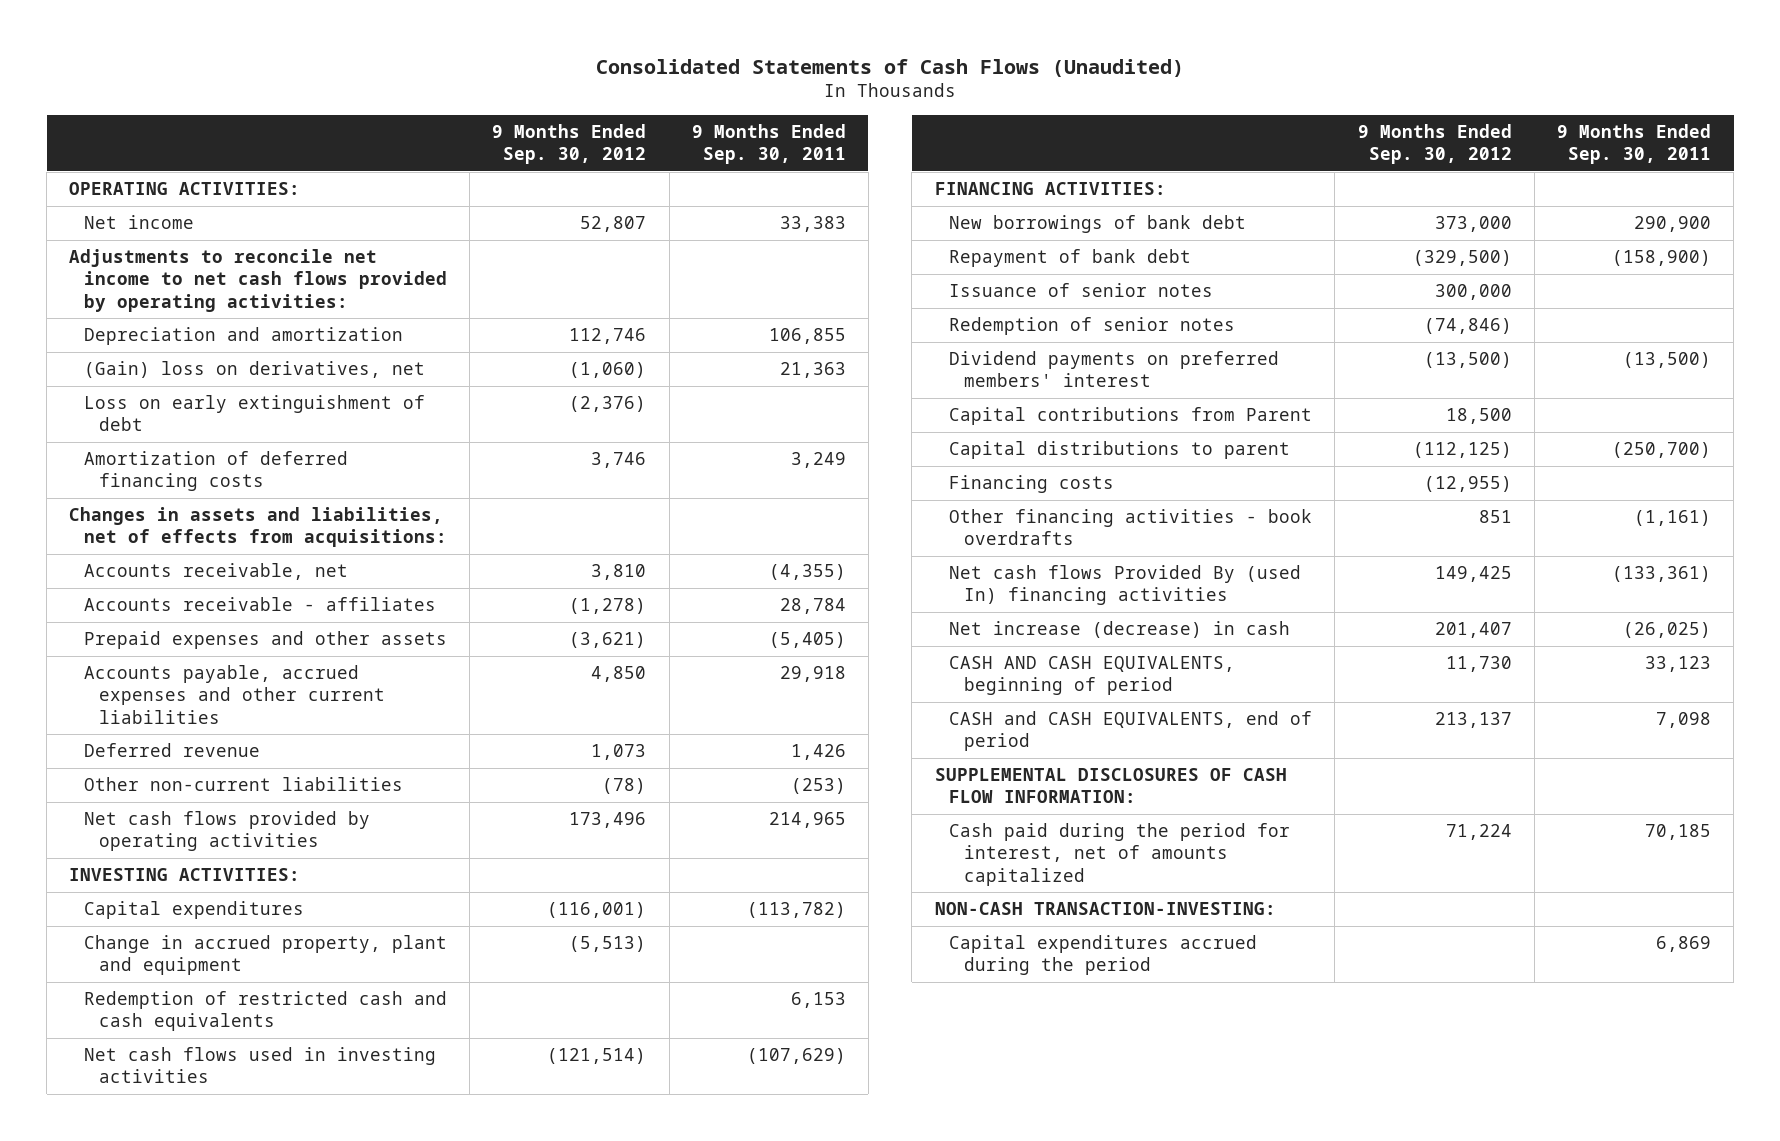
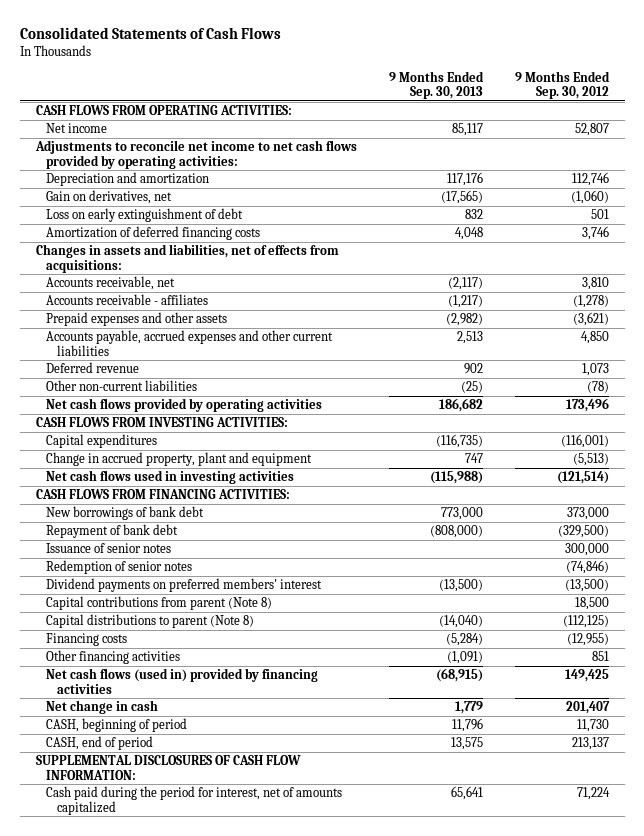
[596,58,1185,77] Consolidated Statements of Cash Flows (Unaudited) -> [19,27,281,40] Consolidated Statements of Cash Flows
[691,123,846,165] 9 Months Ended Sep. 30, 2011 -> none
none -> [388,70,484,100] 9 Months Ended Sep. 30, 2013
[69,182,301,196] OPERATING ACTIVITIES: -> [35,105,292,116] CASH FLOWS FROM OPERATING ACTIVITIES:
[84,361,426,379] (Gain) loss on derivatives, net -> [46,190,173,205] Gain on derivatives, net
[569,396,647,413] (2,376) -> [590,209,609,220] 501
[69,868,301,882] INVESTING ACTIVITIES: -> [35,417,288,428] CASH FLOWS FROM INVESTING ACTIVITIES:
[84,991,448,1032] Redemption of restricted cash and cash equivalents -> none
[934,182,1166,196] FINANCING ACTIVITIES: -> [35,489,290,500] CASH FLOWS FROM FINANCING ACTIVITIES:
[949,407,1313,426] Capital contributions from Parent -> [46,596,273,611] Capital contributions from parent (Note 8)
[949,441,1291,460] Capital distributions to parent -> [46,614,255,629] Capital distributions to parent (Note 8)
[949,509,1313,546] Other financing activities - book overdrafts -> [46,650,181,665] Other financing activities
[949,565,1302,606] Net cash flows Provided By (used In) financing activities -> [46,668,319,694] Net cash flows (used in) provided by financing activities
[949,621,1291,639] Net increase (decrease) in cash -> [46,700,159,715] Net change in cash
[949,656,1236,696] CASH AND CASH EQUIVALENTS, beginning of period -> [46,718,188,733] CASH, beginning of period
[949,711,1313,752] CASH and CASH EQUIVALENTS, end of period -> [46,736,154,751] CASH, end of period
[934,902,1276,916] NON-CASH TRANSACTION-INVESTING: -> none
[949,935,1258,976] Capital expenditures accrued during the period -> none

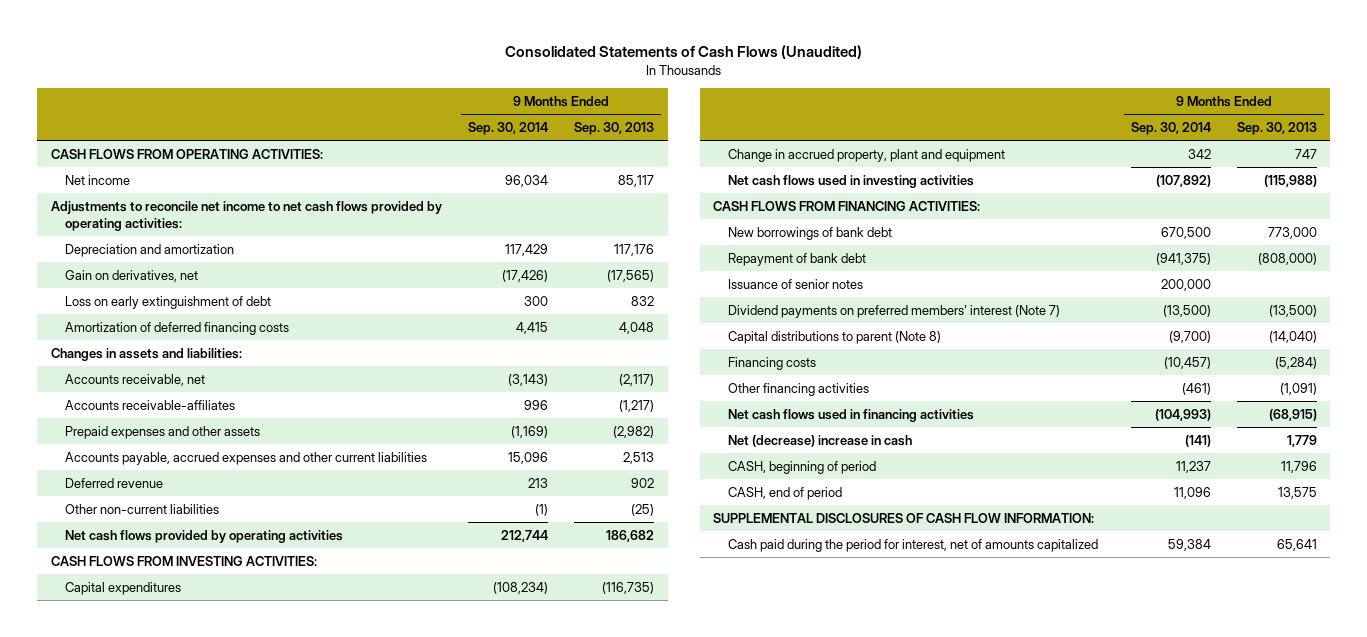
[19,27,281,40] Consolidated Statements of Cash Flows -> [504,45,862,60] Consolidated Statements of Cash Flows (Unaudited)
[514,70,610,100] 9 Months Ended Sep. 30, 2012 -> none
none -> [467,121,548,135] Sep. 30, 2014
[35,244,339,273] Changes in assets and liabilities, net of effects from acquisitions: -> [50,347,242,361] Changes in assets and liabilities:
[46,294,209,306] Accounts receivable - affiliates -> [65,399,236,410] Accounts receivable-affiliates
[46,560,193,575] Redemption of senior notes -> none
[46,596,273,611] Capital contributions from parent (Note 8) -> none
[46,578,323,593] Dividend payments on preferred members' interest -> [727,304,1060,318] Dividend payments on preferred members' interest (Note 7)
[46,668,319,694] Net cash flows (used in) provided by financing activities -> [727,408,974,422] Net cash flows used in financing activities
[46,700,159,715] Net change in cash -> [727,434,912,447] Net (decrease) increase in cash

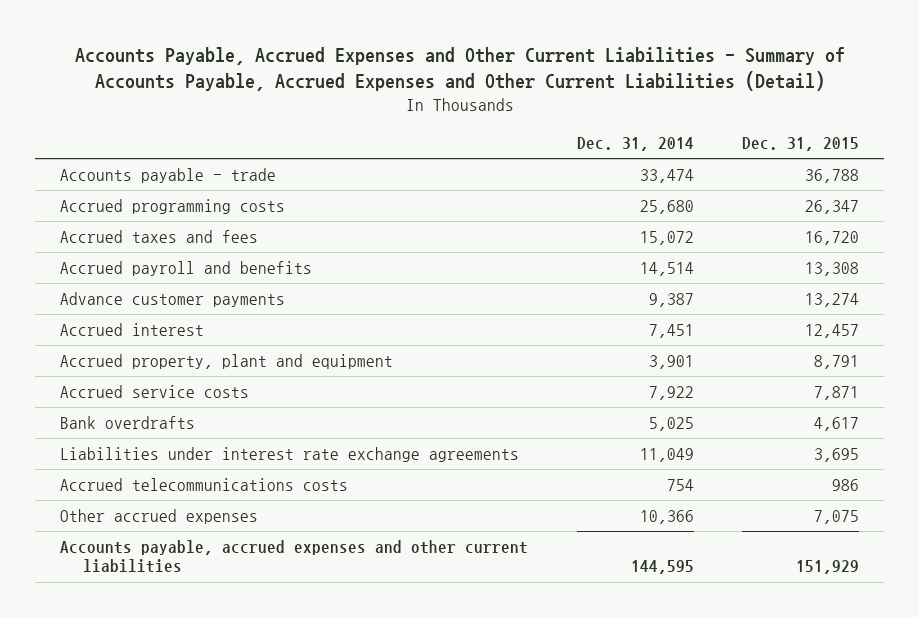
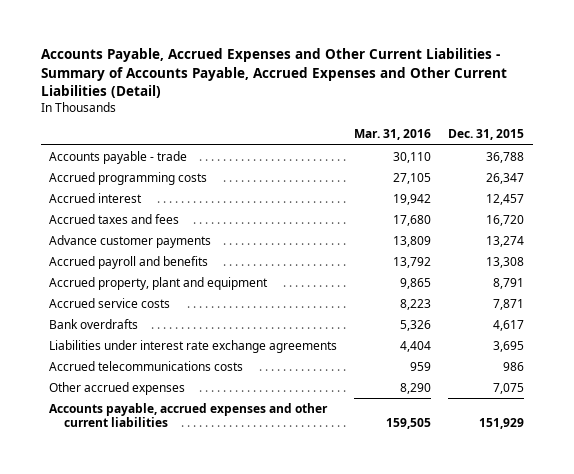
[576,136,694,151] Dec. 31, 2014 -> none
none -> [354,129,432,141] Mar. 31, 2016
[59,323,204,337] Accrued interest -> [49,192,143,203] Accrued interest
[59,261,312,277] Accrued payroll and benefits -> [49,255,209,269] Accrued payroll and benefits

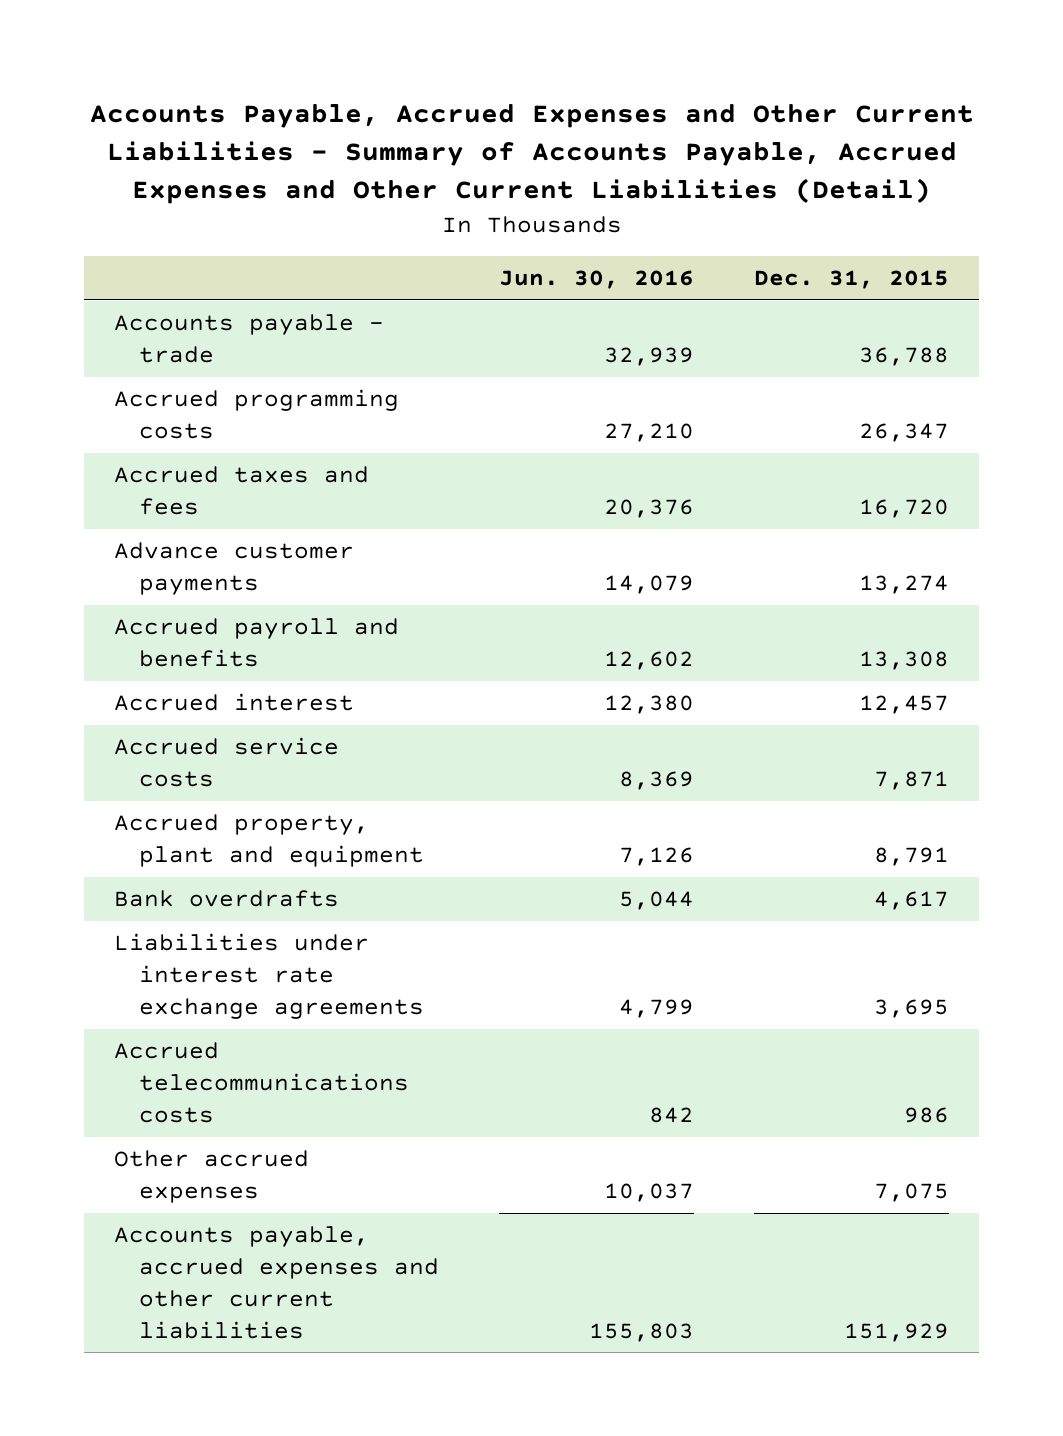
[354,129,432,141] Mar. 31, 2016 -> none
none -> [499,270,695,290] Jun. 30, 2016
[49,192,143,203] Accrued interest -> [114,693,355,712] Accrued interest
[49,276,269,290] Accrued property, plant and equipment -> [114,814,425,868] Accrued property, plant and equipment

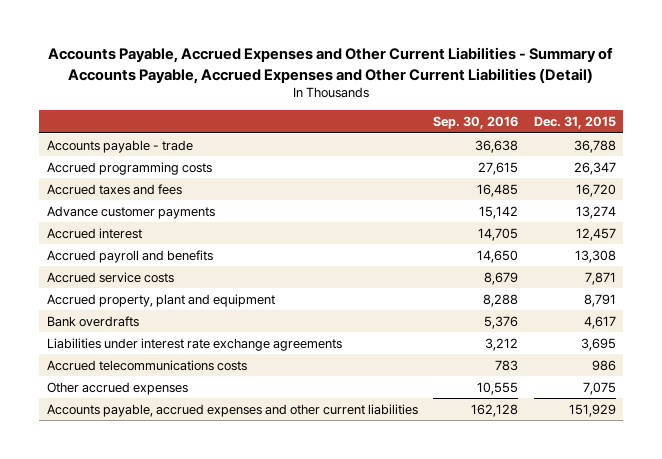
[499,270,695,290] Jun. 30, 2016 -> none
none -> [433,116,519,130] Sep. 30, 2016
[114,618,400,668] Accrued payroll and benefits -> [46,249,213,263] Accrued payroll and benefits

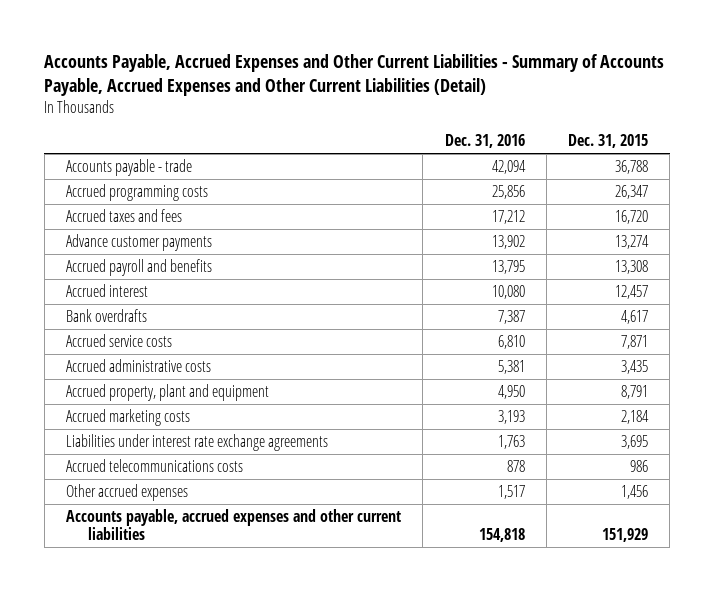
[433,116,519,130] Sep. 30, 2016 -> none
none -> [444,134,525,149] Dec. 31, 2016
[46,227,142,239] Accrued interest -> [65,284,148,298] Accrued interest
[46,315,139,327] Bank overdrafts -> [65,309,147,323] Bank overdrafts
none -> [65,359,211,373] Accrued administrative costs
none -> [65,409,190,427] Accrued marketing costs
[582,381,616,395] 7,075 -> [621,485,649,500] 1,456

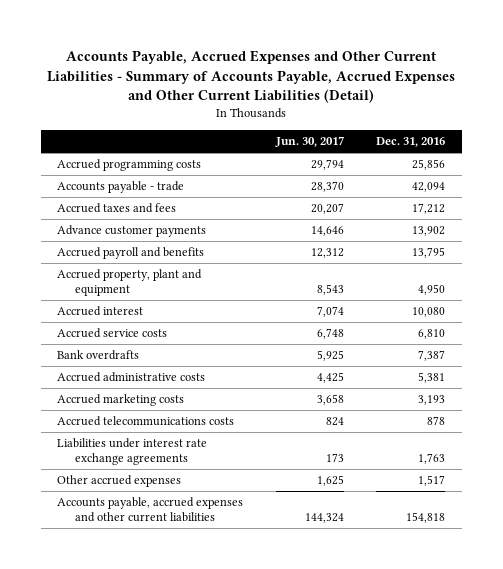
[568,134,649,149] Dec. 31, 2015 -> none
none -> [274,136,344,148] Jun. 30, 2017
[65,159,192,177] Accounts payable - trade -> [57,181,185,194] Accounts payable - trade
[65,384,269,402] Accrued property, plant and equipment -> [57,269,203,297] Accrued property, plant and equipment
[65,309,147,323] Bank overdrafts -> [57,350,140,361] Bank overdrafts
[65,434,328,452] Liabilities under interest rate exchange agreements -> [57,438,208,466] Liabilities under interest rate exchange agreements

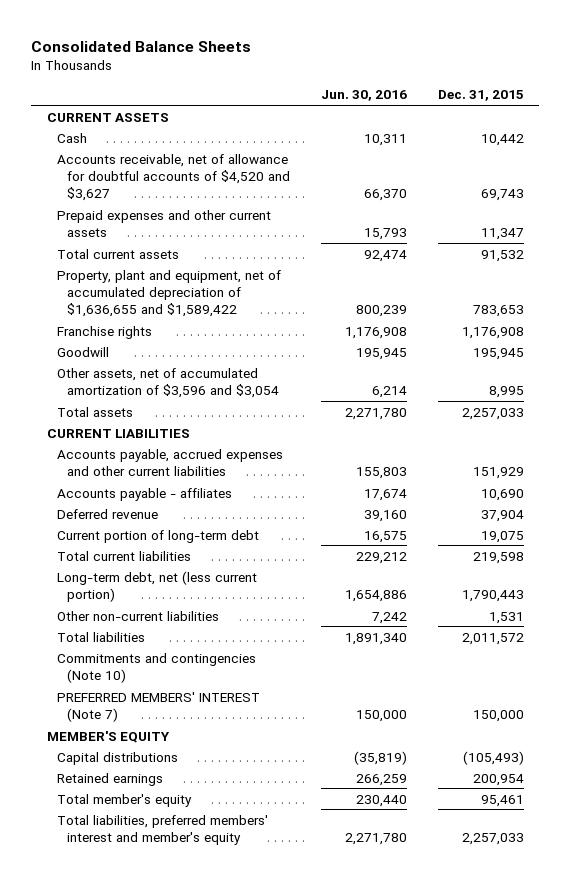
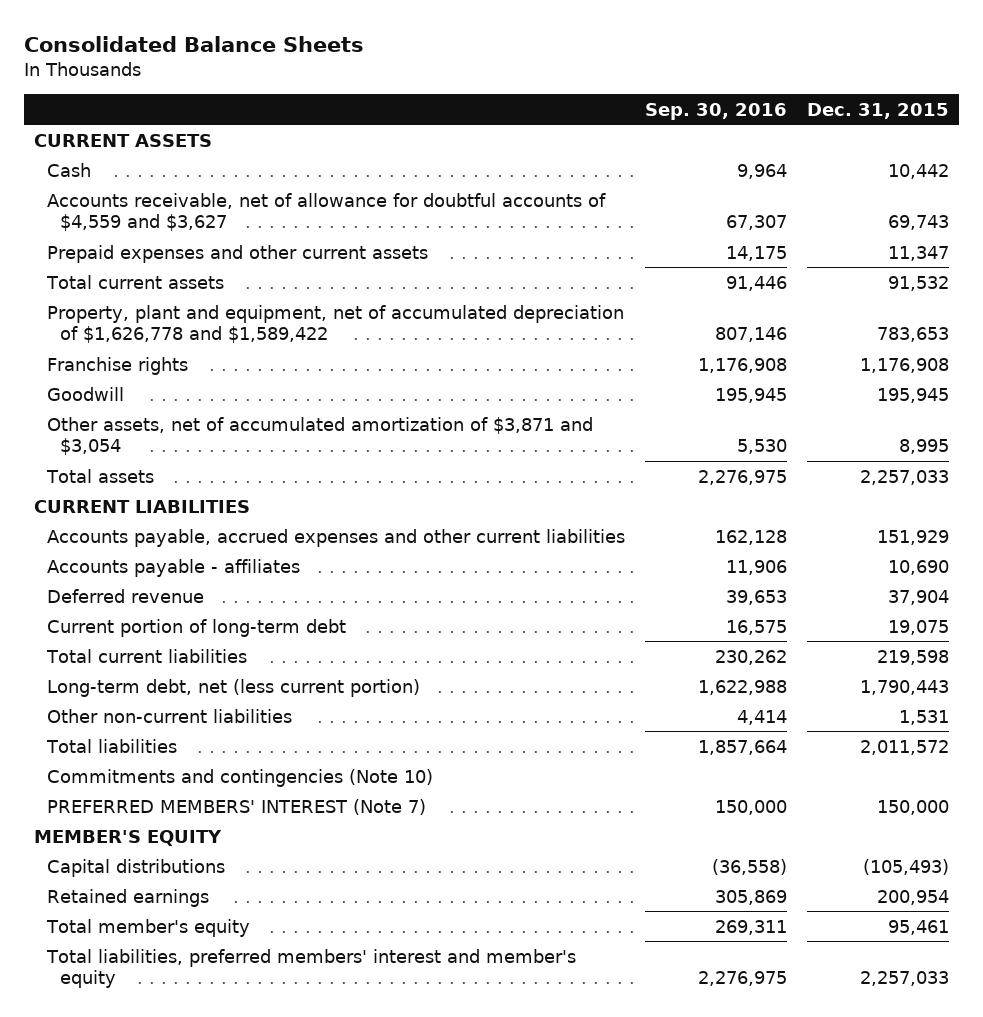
[320,90,407,102] Jun. 30, 2016 -> none
none -> [644,102,787,120] Sep. 30, 2016
[56,153,290,202] Accounts receivable, net of allowance for doubtful accounts of $4,520 and $3,627 -> [47,192,607,232] Accounts receivable, net of allowance for doubtful accounts of $4,559 and $3,627
[56,269,281,318] Property, plant and equipment, net of accumulated depreciation of $1,636,655 and $1,589,422 -> [47,304,625,344] Property, plant and equipment, net of accumulated depreciation of $1,626,778 and $1,589,422
[56,367,279,398] Other assets, net of accumulated amortization of $3,596 and $3,054 -> [47,416,594,456] Other assets, net of accumulated amortization of $3,871 and $3,054

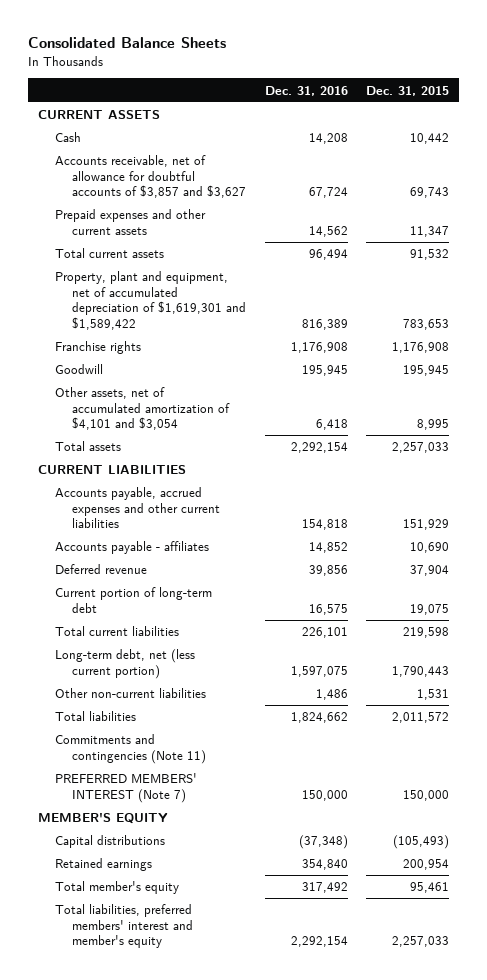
[644,102,787,120] Sep. 30, 2016 -> none
none -> [264,85,348,96] Dec. 31, 2016
[47,192,607,232] Accounts receivable, net of allowance for doubtful accounts of $4,559 and $3,627 -> [54,155,246,199] Accounts receivable, net of allowance for doubtful accounts of $3,857 and $3,627
[47,304,625,344] Property, plant and equipment, net of accumulated depreciation of $1,626,778 and $1,589,422 -> [54,271,246,330] Property, plant and equipment, net of accumulated depreciation of $1,619,301 and $1,589,422
[47,416,594,456] Other assets, net of accumulated amortization of $3,871 and $3,054 -> [54,387,230,431] Other assets, net of accumulated amortization of $4,101 and $3,054
[47,768,434,787] Commitments and contingencies (Note 10) -> [54,734,206,764] Commitments and contingencies (Note 11)

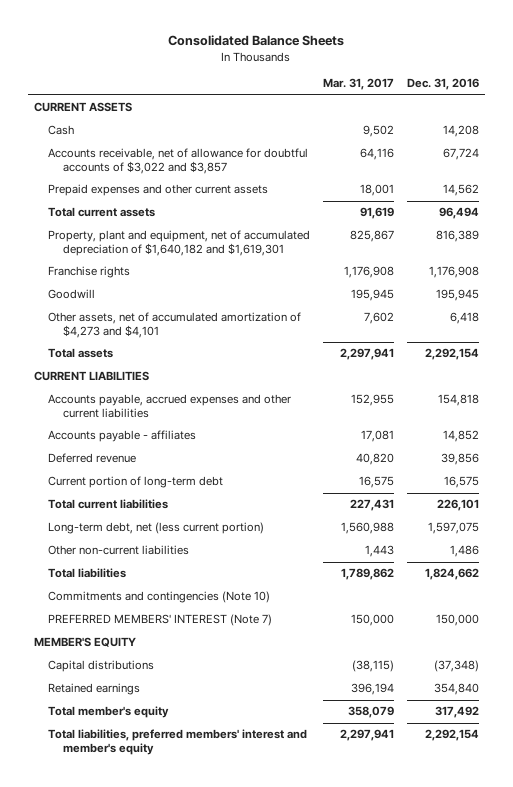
[366,85,450,96] Dec. 31, 2015 -> none
none -> [323,78,395,91] Mar. 31, 2017
[54,155,246,199] Accounts receivable, net of allowance for doubtful accounts of $3,857 and $3,627 -> [48,148,309,175] Accounts receivable, net of allowance for doubtful accounts of $3,022 and $3,857
[54,271,246,330] Property, plant and equipment, net of accumulated depreciation of $1,619,301 and $1,589,422 -> [48,230,311,257] Property, plant and equipment, net of accumulated depreciation of $1,640,182 and $1,619,301
[54,387,230,431] Other assets, net of accumulated amortization of $4,101 and $3,054 -> [48,312,302,339] Other assets, net of accumulated amortization of $4,273 and $4,101
[54,734,206,764] Commitments and contingencies (Note 11) -> [48,591,271,604] Commitments and contingencies (Note 10)

